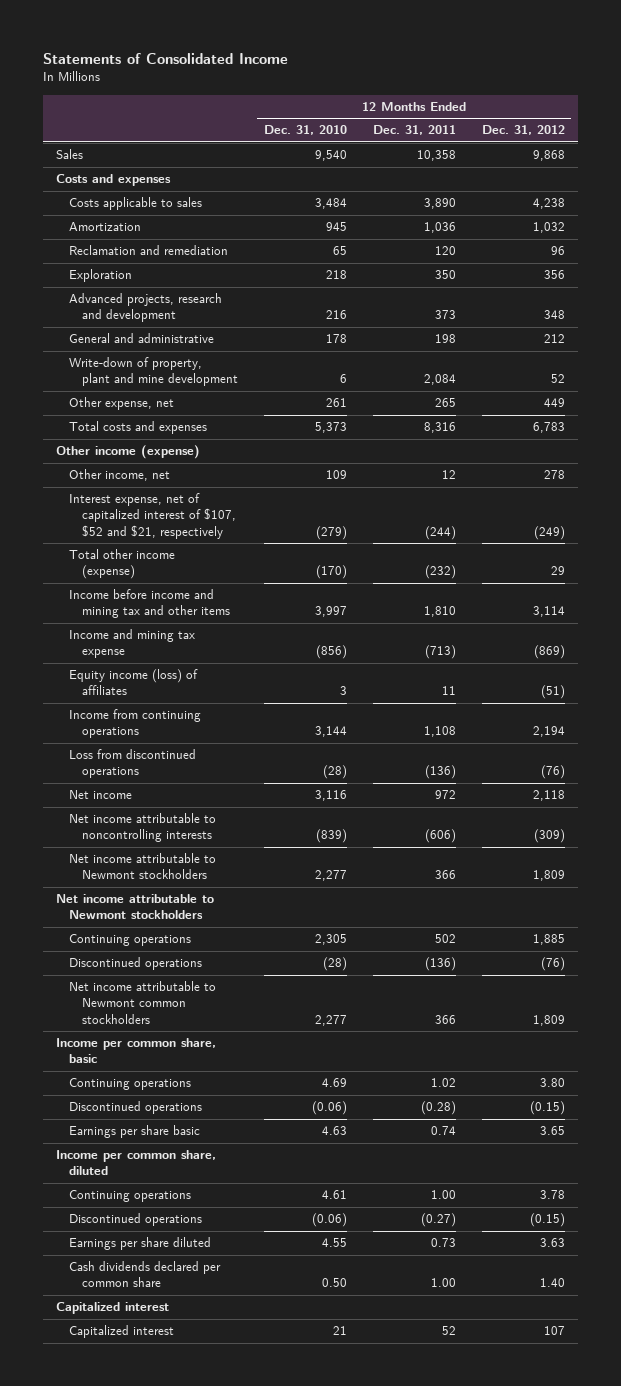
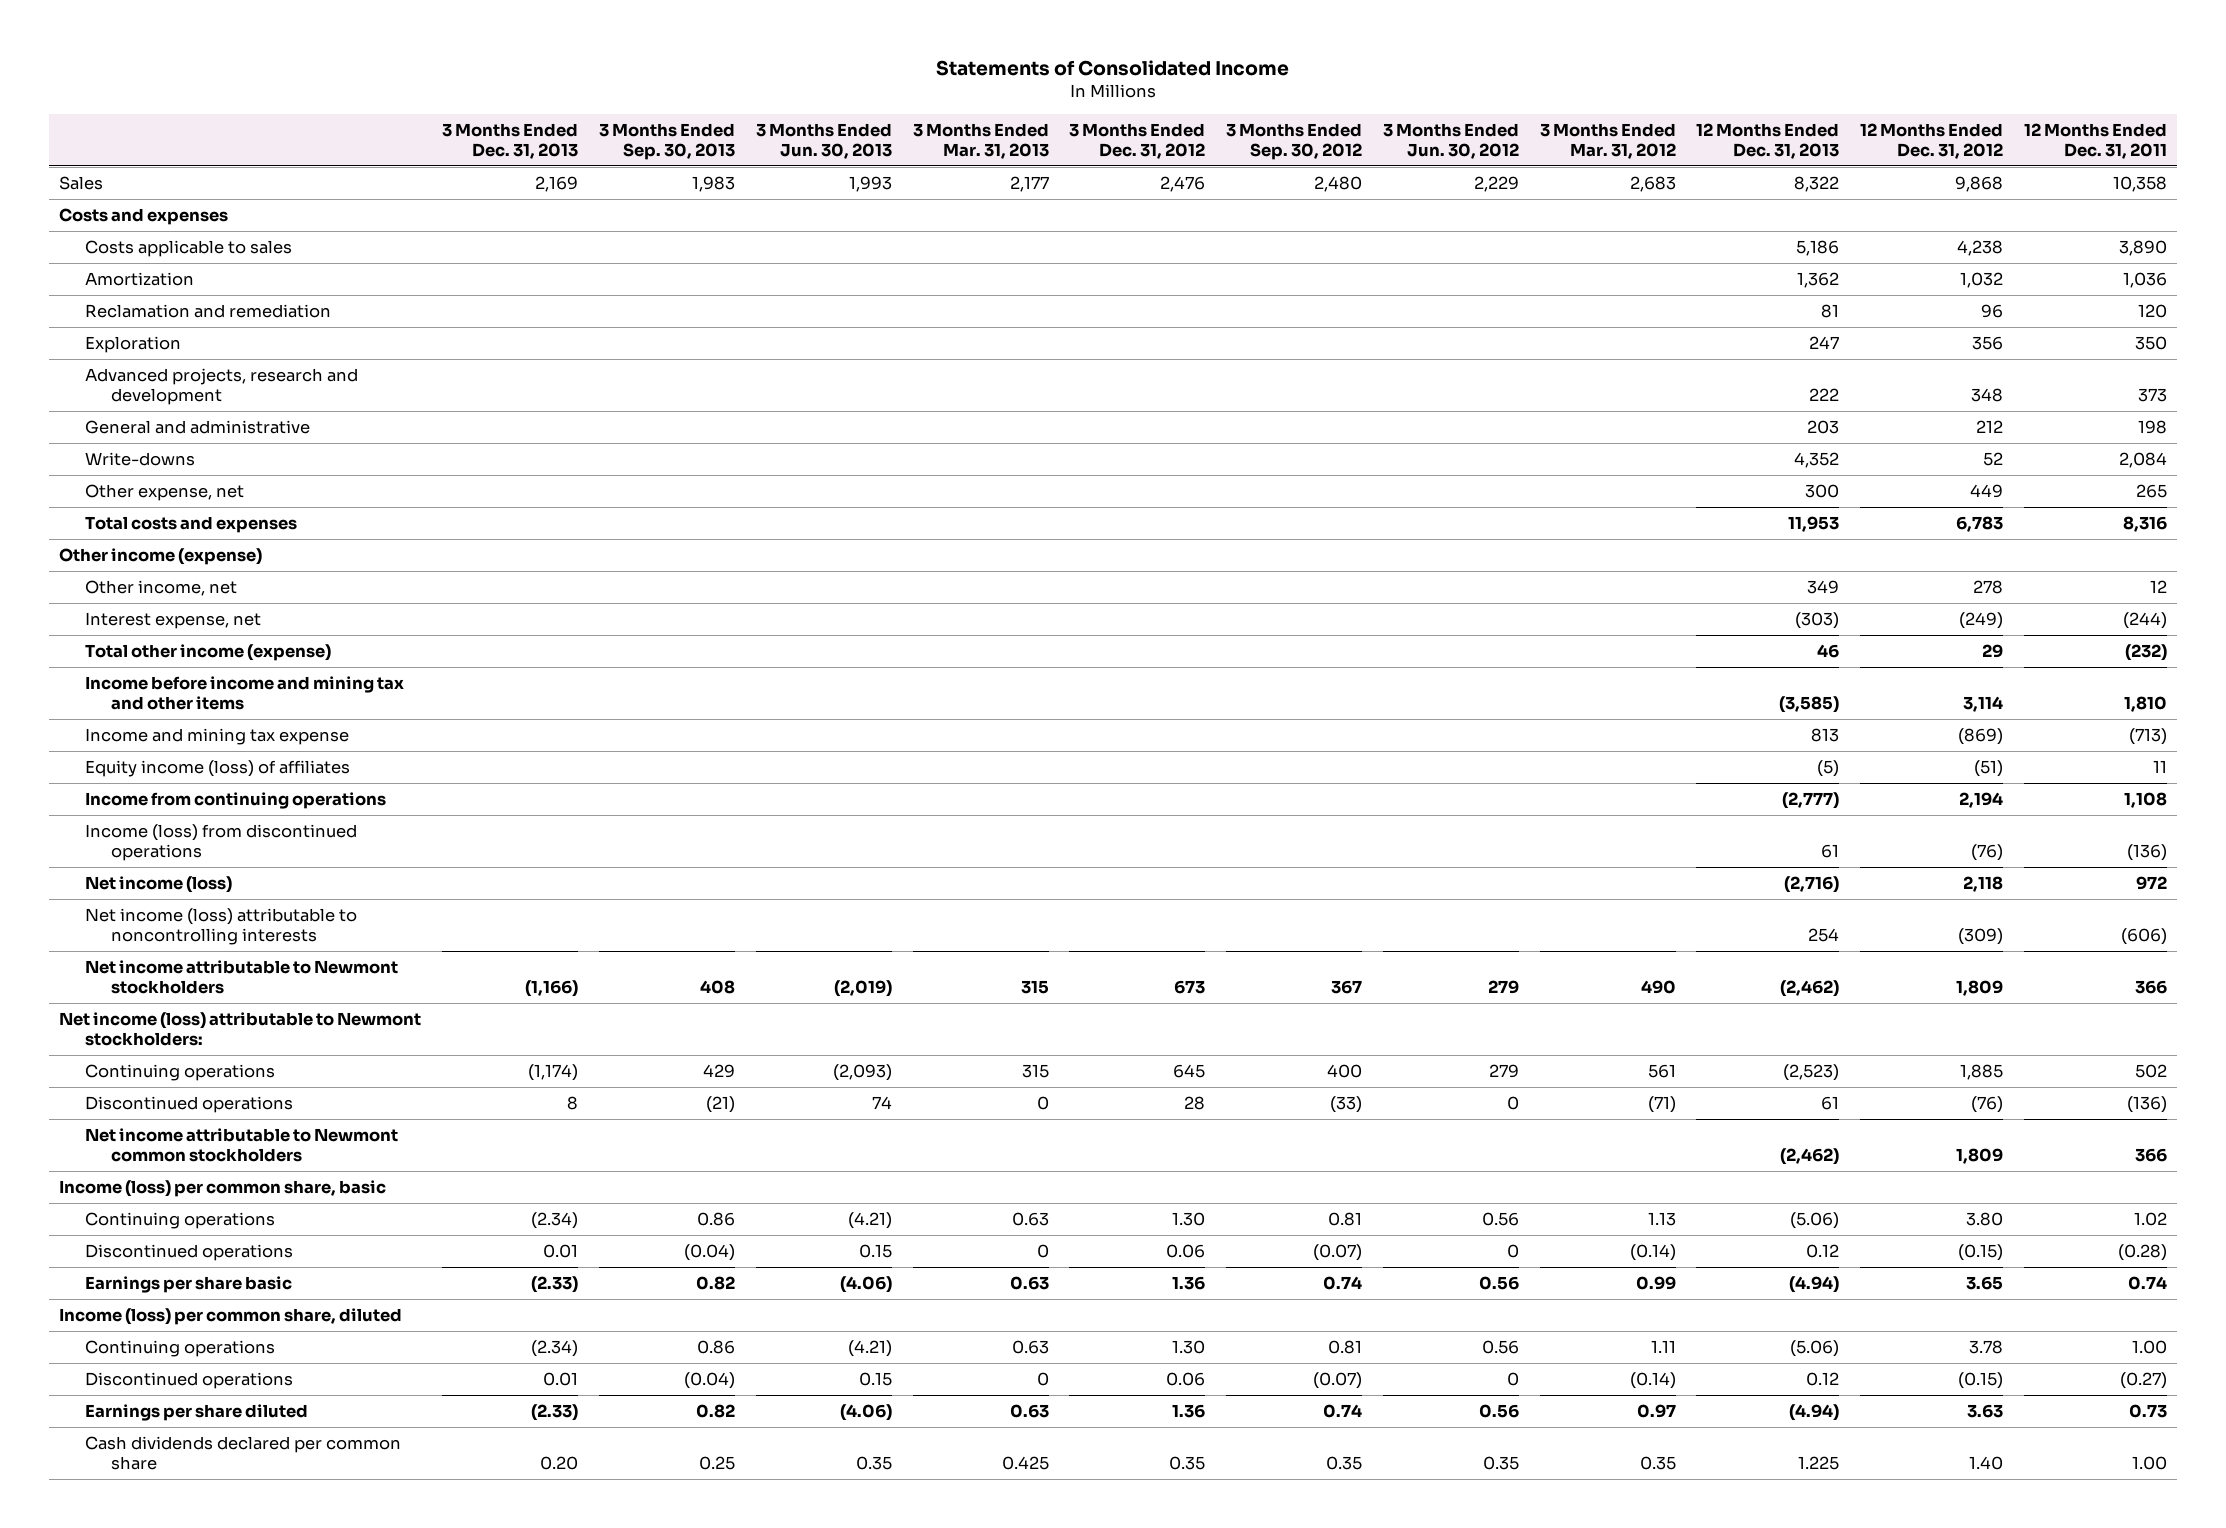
[263,125,347,136] Dec. 31, 2010 -> none
none -> [442,123,579,159] 3 Months Ended Dec. 31, 2013
none -> [598,123,735,160] 3 Months Ended Sep. 30, 2013
none -> [755,123,892,159] 3 Months Ended Jun. 30, 2013
none -> [912,123,1049,159] 3 Months Ended Mar. 31, 2013
none -> [1069,123,1206,159] 3 Months Ended Dec. 31, 2012
none -> [1226,123,1363,160] 3 Months Ended Sep. 30, 2012
none -> [1382,123,1519,159] 3 Months Ended Jun. 30, 2012
none -> [1539,123,1676,159] 3 Months Ended Mar. 31, 2012
none -> [1696,123,1840,159] 12 Months Ended Dec. 31, 2013
[68,357,238,387] Write-down of property, plant and mine development -> [85,452,196,467] Write-downs
[68,493,236,539] Interest expense, net of capitalized interest of $107, $52 and $21, respectively -> [85,612,262,630] Interest expense, net
[68,749,196,779] Loss from discontinued operations -> [85,824,358,861] Income (loss) from discontinued operations
[68,790,132,800] Net income -> [85,876,233,894] Net income (loss)
[68,813,216,843] Net income attributable to noncontrolling interests -> [85,908,358,945] Net income (loss) attributable to noncontrolling interests
[56,894,215,920] Net income attributable to Newmont stockholders -> [59,1012,422,1046] Net income (loss) attributable to Newmont stockholders:
[56,1038,217,1064] Income per common share, basic -> [59,1180,387,1198] Income (loss) per common share, basic
[56,1150,217,1176] Income per common share, diluted -> [59,1308,403,1326] Income (loss) per common share, diluted
[56,1302,170,1315] Capitalized interest -> none
[68,1325,174,1339] Capitalized interest -> none

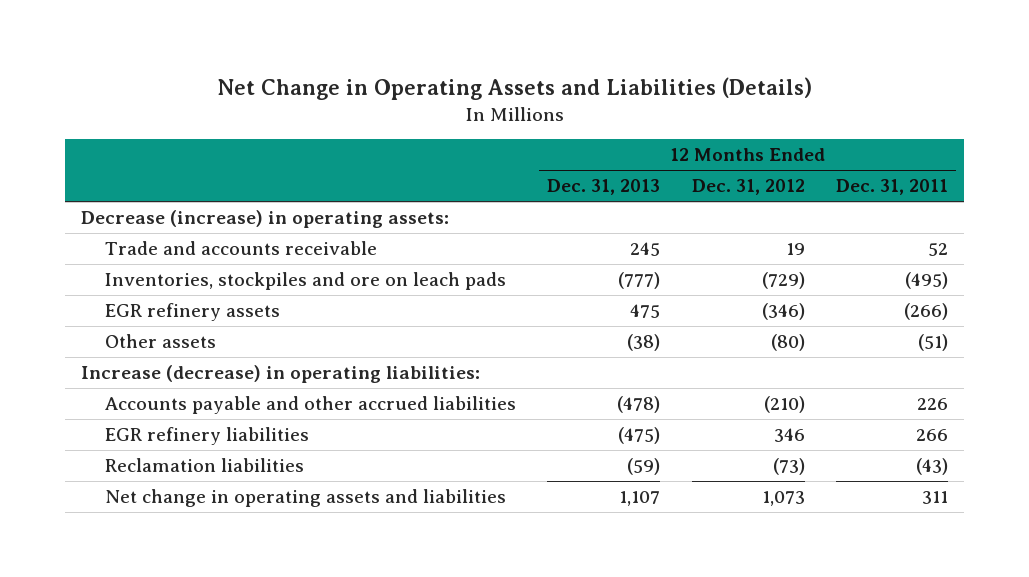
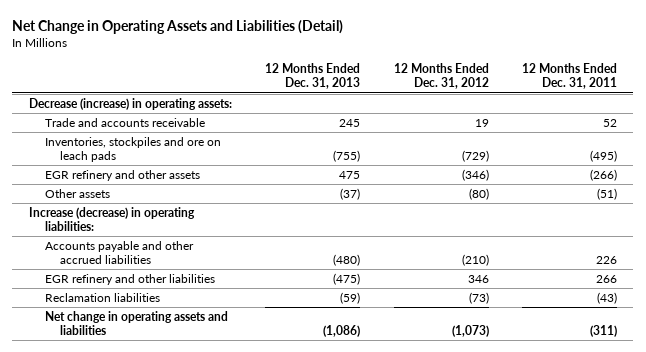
[216,76,812,100] Net Change in Operating Assets and Liabilities (Details) -> [12,20,344,35] Net Change in Operating Assets and Liabilities (Detail)
[618,272,661,290] (777) -> [333,150,361,163] (755)
[104,303,280,322] EGR refinery assets -> [44,169,200,181] EGR refinery and other assets
[627,334,661,352] (38) -> [340,187,361,200] (37)
[617,396,661,414] (478) -> [333,254,361,267] (480)
[104,427,309,446] EGR refinery liabilities -> [44,273,215,285] EGR refinery and other liabilities
[619,491,661,507] 1,107 -> [323,325,361,338] (1,086)
[761,491,805,507] 1,073 -> [451,325,489,338] (1,073)
[922,491,949,505] 311 -> [589,325,617,338] (311)

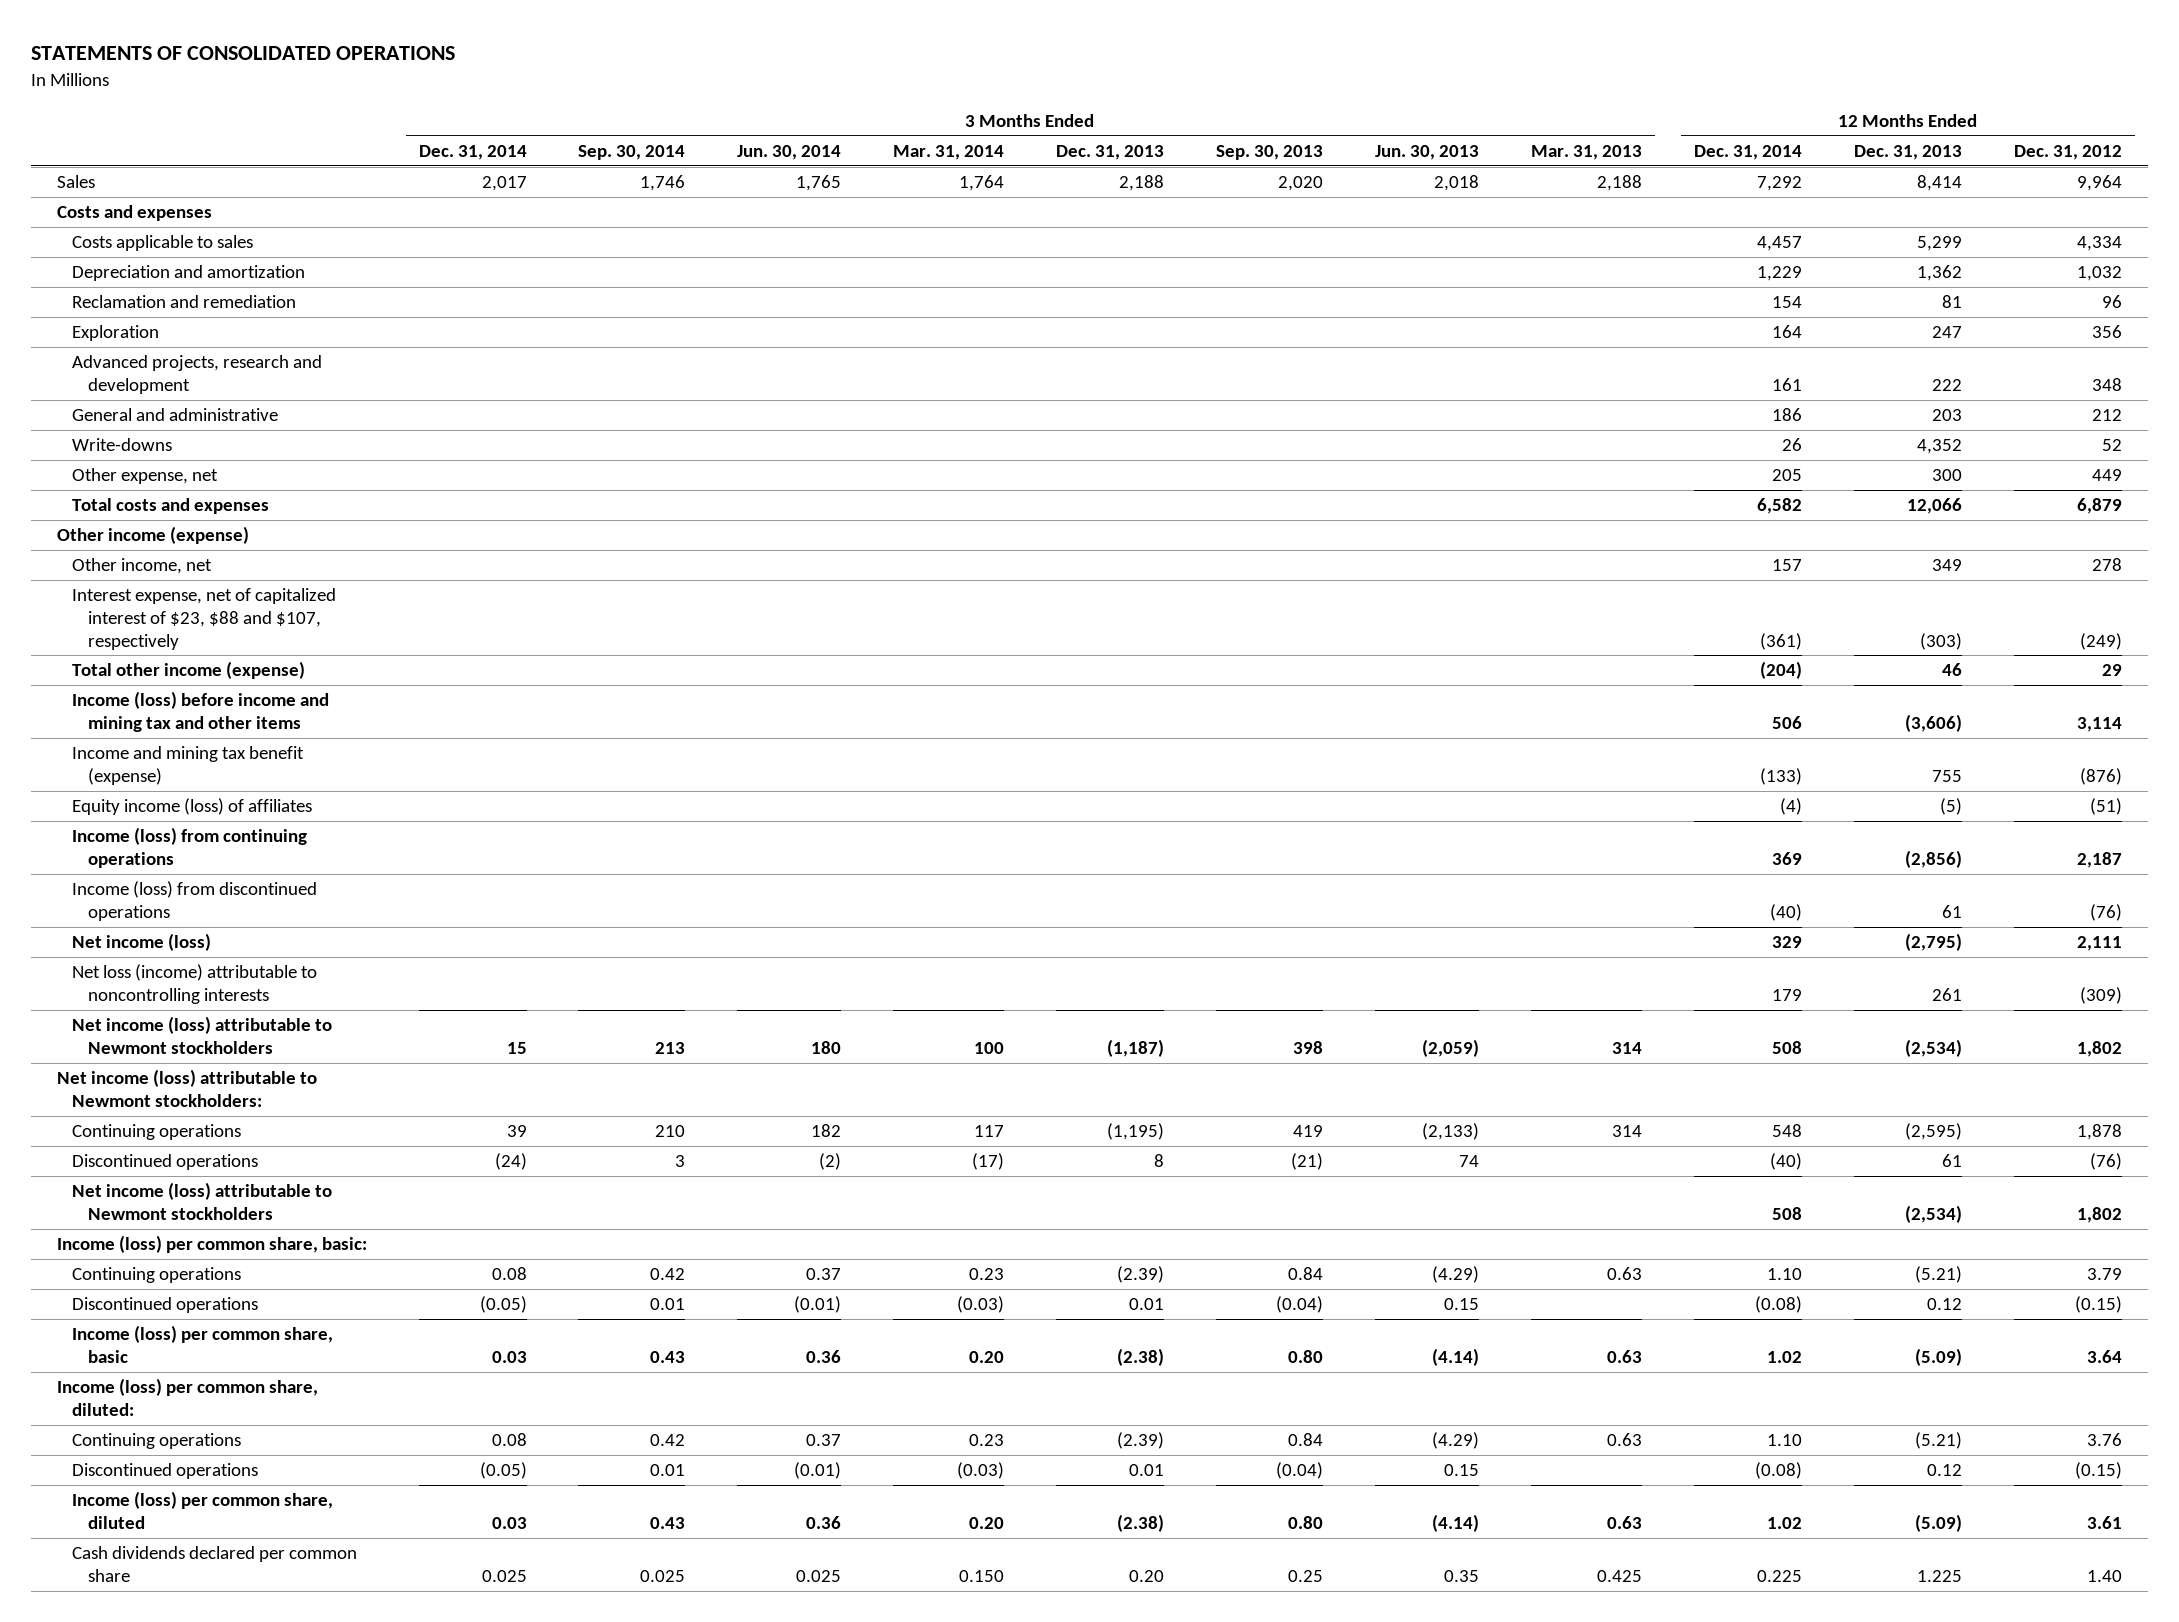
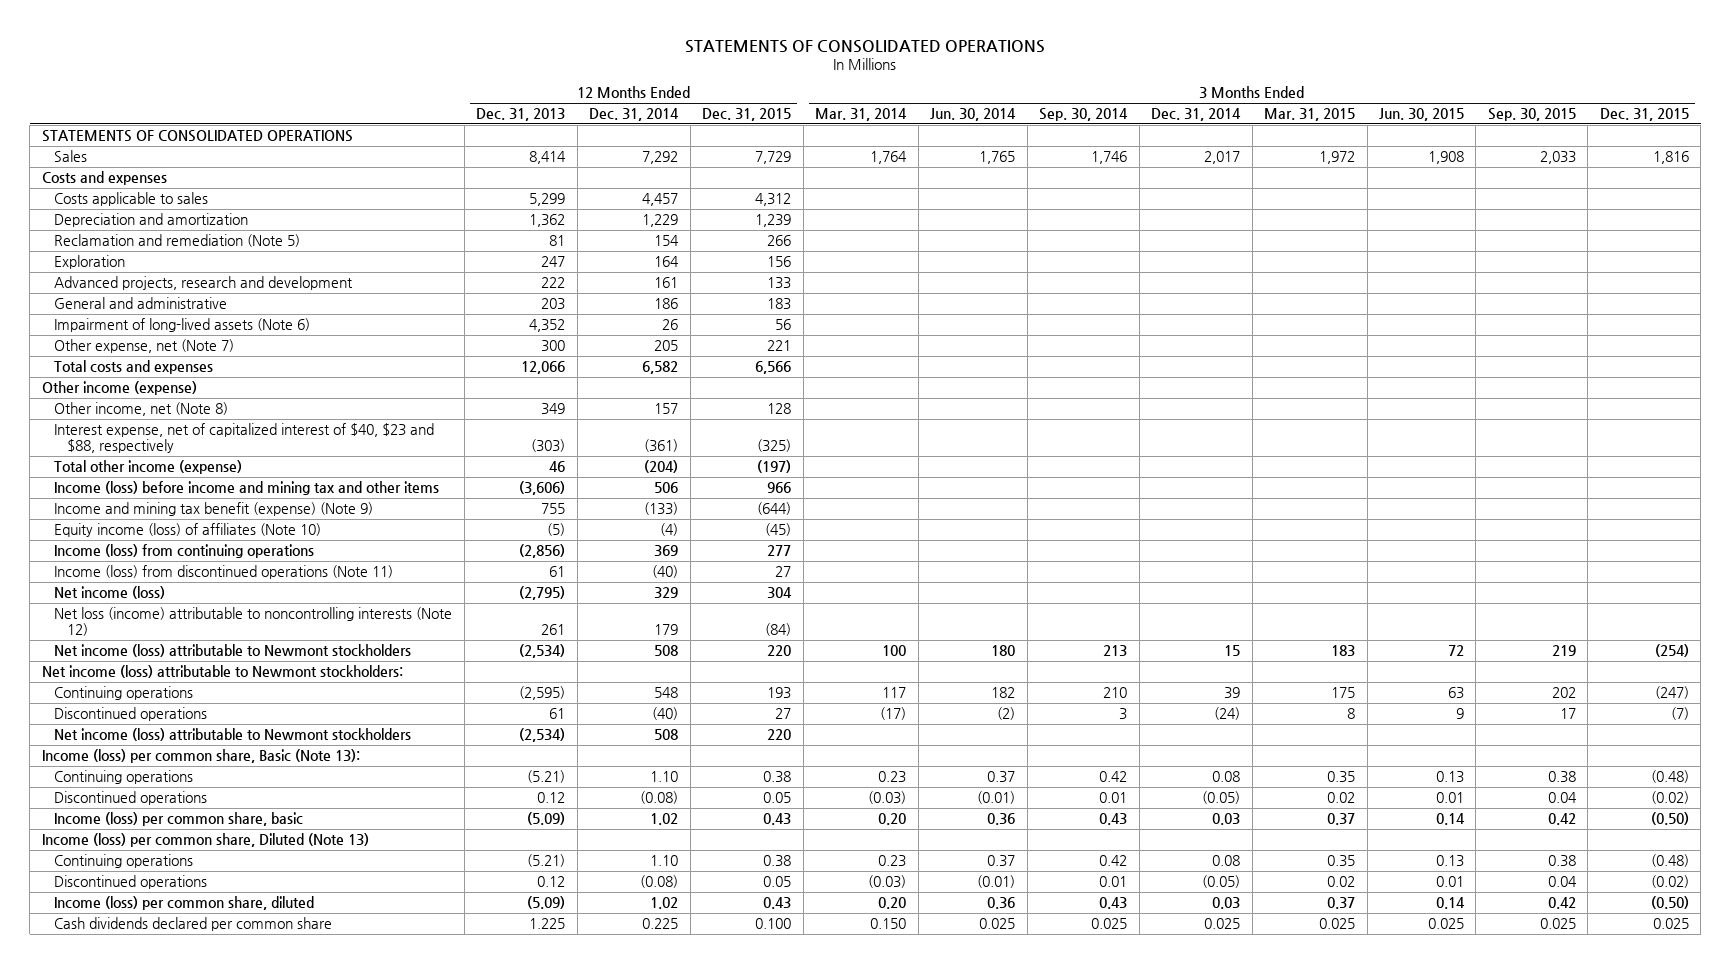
[1056,144,1165,160] Dec. 31, 2013 -> none
[1216,144,1324,160] Sep. 30, 2013 -> none
[1375,144,1480,160] Jun. 30, 2013 -> none
[1531,144,1643,160] Mar. 31, 2013 -> none
[2013,144,2122,160] Dec. 31, 2012 -> none
none -> [702,108,792,122] Dec. 31, 2015
none -> [1264,108,1356,122] Mar. 31, 2015
none -> [1378,108,1464,122] Jun. 30, 2015
none -> [1487,108,1576,122] Sep. 30, 2015
none -> [1599,108,1689,122] Dec. 31, 2015
none -> [41,130,353,143] STATEMENTS OF CONSOLIDATED OPERATIONS
[72,295,297,309] Reclamation and remediation -> [54,234,301,248] Reclamation and remediation (Note 5)
[72,438,173,452] Write-downs -> [54,318,311,333] Impairment of long-lived assets (Note 6)
[72,468,219,485] Other expense, net -> [54,339,235,354] Other expense, net (Note 7)
[72,558,213,575] Other income, net -> [54,402,229,417] Other income, net (Note 8)
[72,588,337,650] Interest expense, net of capitalized interest of $23, $88 and $107, respectively -> [54,423,435,454] Interest expense, net of capitalized interest of $40, $23 and $88, respectively
[72,746,305,785] Income and mining tax benefit (expense) -> [54,502,374,517] Income and mining tax benefit (expense) (Note 9)
[72,798,313,816] Equity income (loss) of affiliates -> [54,523,322,538] Equity income (loss) of affiliates (Note 10)
[72,881,318,921] Income (loss) from discontinued operations -> [54,565,394,580] Income (loss) from discontinued operations (Note 11)
[72,964,318,1004] Net loss (income) attributable to noncontrolling interests -> [54,607,453,637] Net loss (income) attributable to noncontrolling interests (Note 12)
[56,1235,367,1254] Income (loss) per common share, basic: -> [41,749,360,764] Income (loss) per common share, Basic (Note 13):
[56,1378,318,1416] Income (loss) per common share, diluted: -> [41,833,369,848] Income (loss) per common share, Diluted (Note 13)

